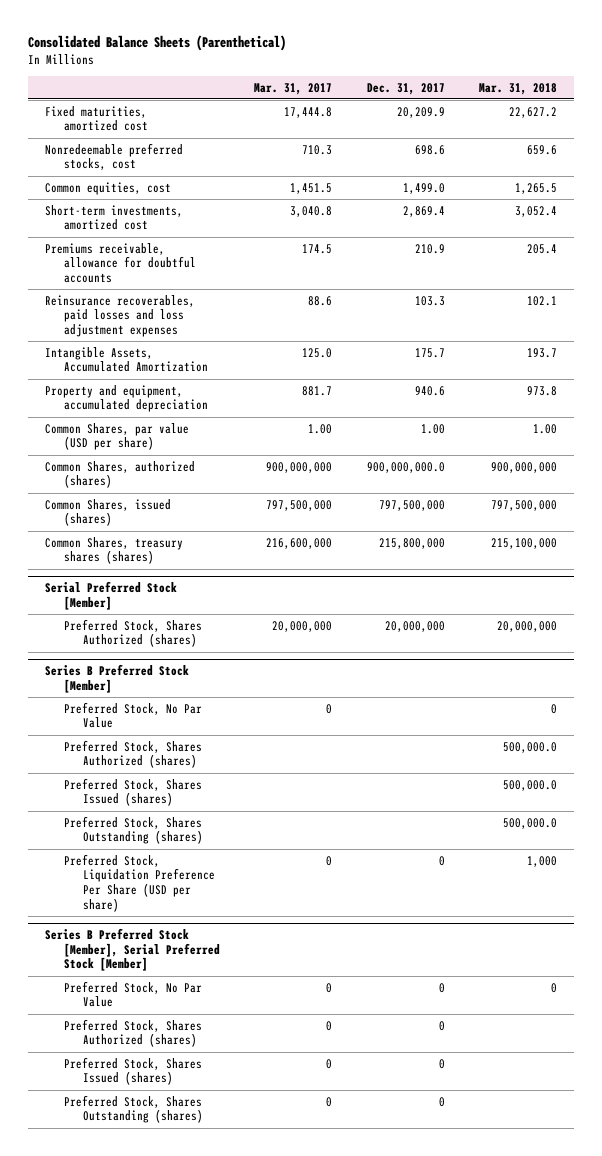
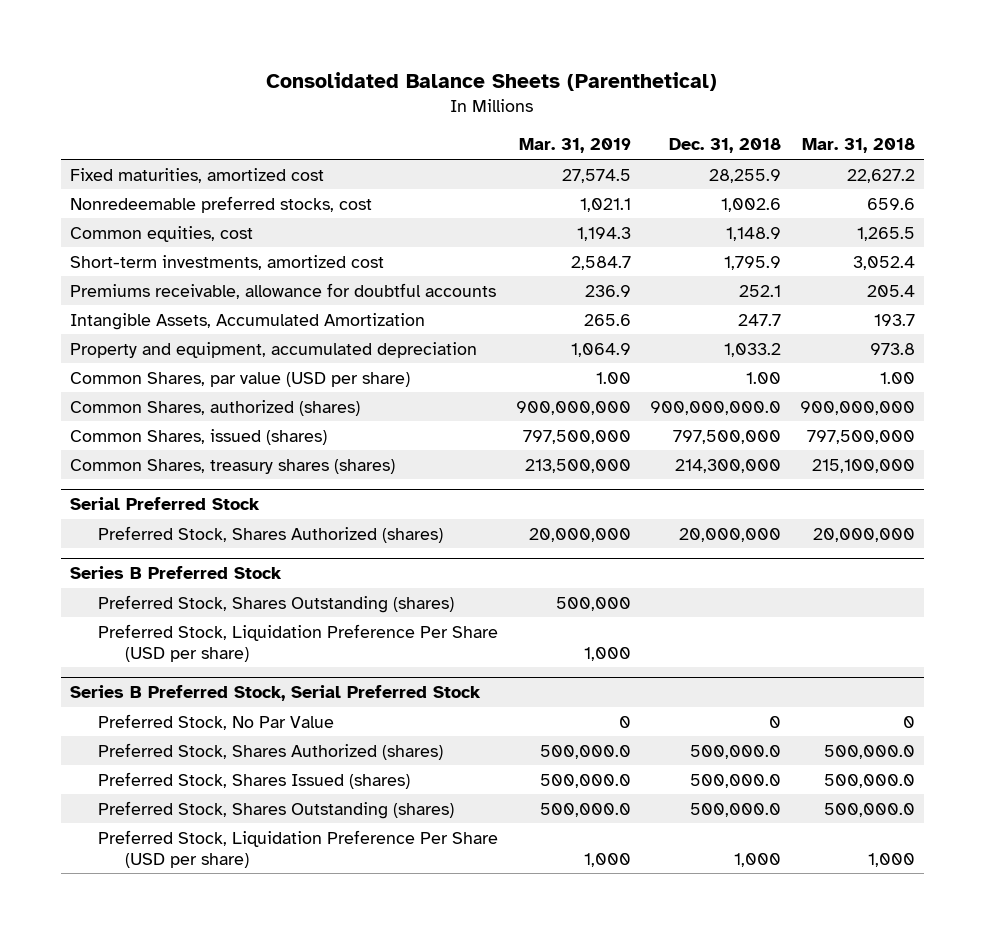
[254,82,333,95] Mar. 31, 2017 -> none
[366,82,445,95] Dec. 31, 2017 -> none
none -> [519,138,632,154] Mar. 31, 2019
none -> [669,138,782,154] Dec. 31, 2018
[45,294,196,338] Reinsurance recoverables, paid losses and loss adjustment expenses -> none
[45,581,178,610] Serial Preferred Stock [Member] -> [70,497,261,511] Serial Preferred Stock
[45,664,190,693] Series B Preferred Stock [Member] -> [70,566,283,580] Series B Preferred Stock
none -> [97,594,454,613] Preferred Stock, Shares Outstanding (shares)
none -> [97,623,498,662] Preferred Stock, Liquidation Preference Per Share (USD per share)
none -> [70,685,482,702] Series B Preferred Stock, Serial Preferred Stock
[45,928,221,972] Series B Preferred Stock [Member], Serial Preferred Stock [Member] -> none
[64,980,203,1008] Preferred Stock, No Par Value -> none
[64,1018,203,1048] Preferred Stock, Shares Authorized (shares) -> none
[64,1056,203,1086] Preferred Stock, Shares Issued (shares) -> none
[64,1094,203,1124] Preferred Stock, Shares Outstanding (shares) -> none

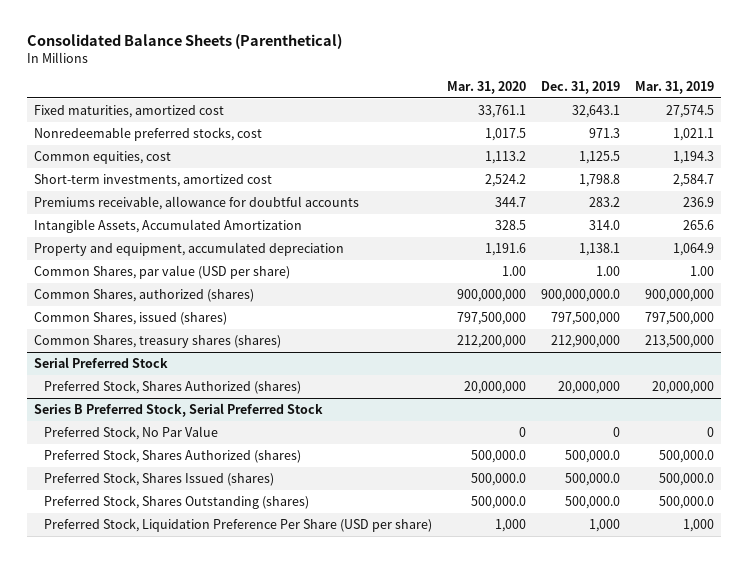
[669,138,782,154] Dec. 31, 2018 -> none
[801,138,915,154] Mar. 31, 2018 -> none
none -> [446,81,526,95] Mar. 31, 2020
none -> [540,81,620,95] Dec. 31, 2019
[70,566,283,580] Series B Preferred Stock -> none
[97,594,454,613] Preferred Stock, Shares Outstanding (shares) -> none
[97,623,498,662] Preferred Stock, Liquidation Preference Per Share (USD per share) -> none

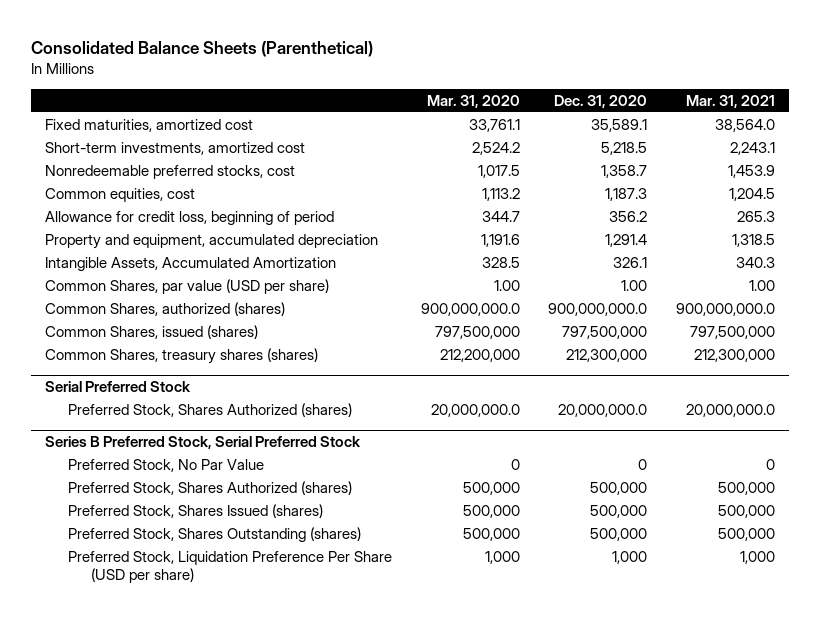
[540,81,620,95] Dec. 31, 2019 -> none
[634,81,714,95] Mar. 31, 2019 -> none
none -> [554,94,648,108] Dec. 31, 2020
none -> [685,94,775,108] Mar. 31, 2021
[34,173,273,187] Short-term investments, amortized cost -> [45,141,306,155] Short-term investments, amortized cost
[34,195,360,210] Premiums receivable, allowance for doubtful accounts -> [45,210,335,225] Allowance for credit loss, beginning of period
[34,218,303,233] Intangible Assets, Accumulated Amortization -> [45,256,337,271] Intangible Assets, Accumulated Amortization
[456,288,526,302] 900,000,000 -> [420,302,520,316] 900,000,000.0
[463,380,526,394] 20,000,000 -> [430,403,520,417] 20,000,000.0
[470,449,526,463] 500,000.0 -> [462,481,520,495] 500,000
[470,472,526,486] 500,000.0 -> [462,504,520,518] 500,000
[470,495,526,509] 500,000.0 -> [462,527,520,541] 500,000

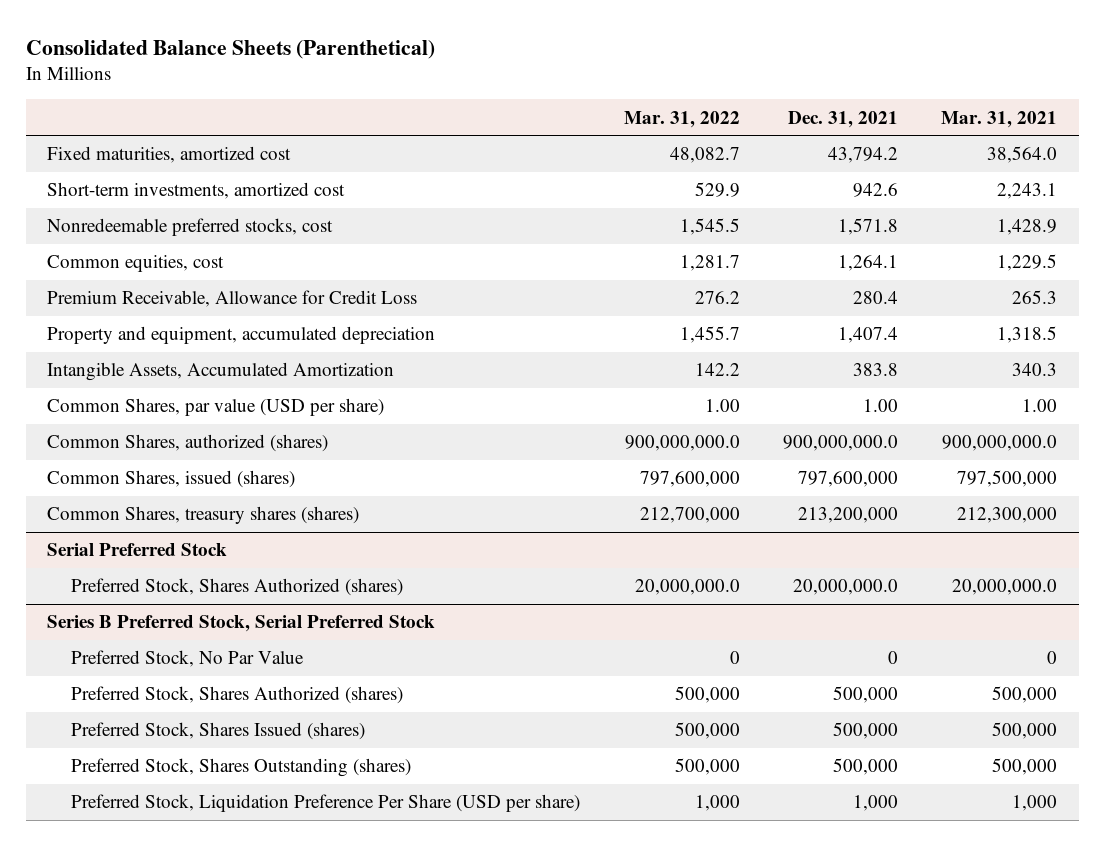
[426,94,520,108] Mar. 31, 2020 -> none
[554,94,648,108] Dec. 31, 2020 -> none
none -> [623,110,740,128] Mar. 31, 2022
none -> [787,110,898,128] Dec. 31, 2021
[727,164,775,178] 1,453.9 -> [996,219,1057,236] 1,428.9
[728,187,775,201] 1,204.5 -> [996,254,1057,272] 1,229.5
[45,210,335,225] Allowance for credit loss, beginning of period -> [47,290,418,308] Premium Receivable, Allowance for Credit Loss

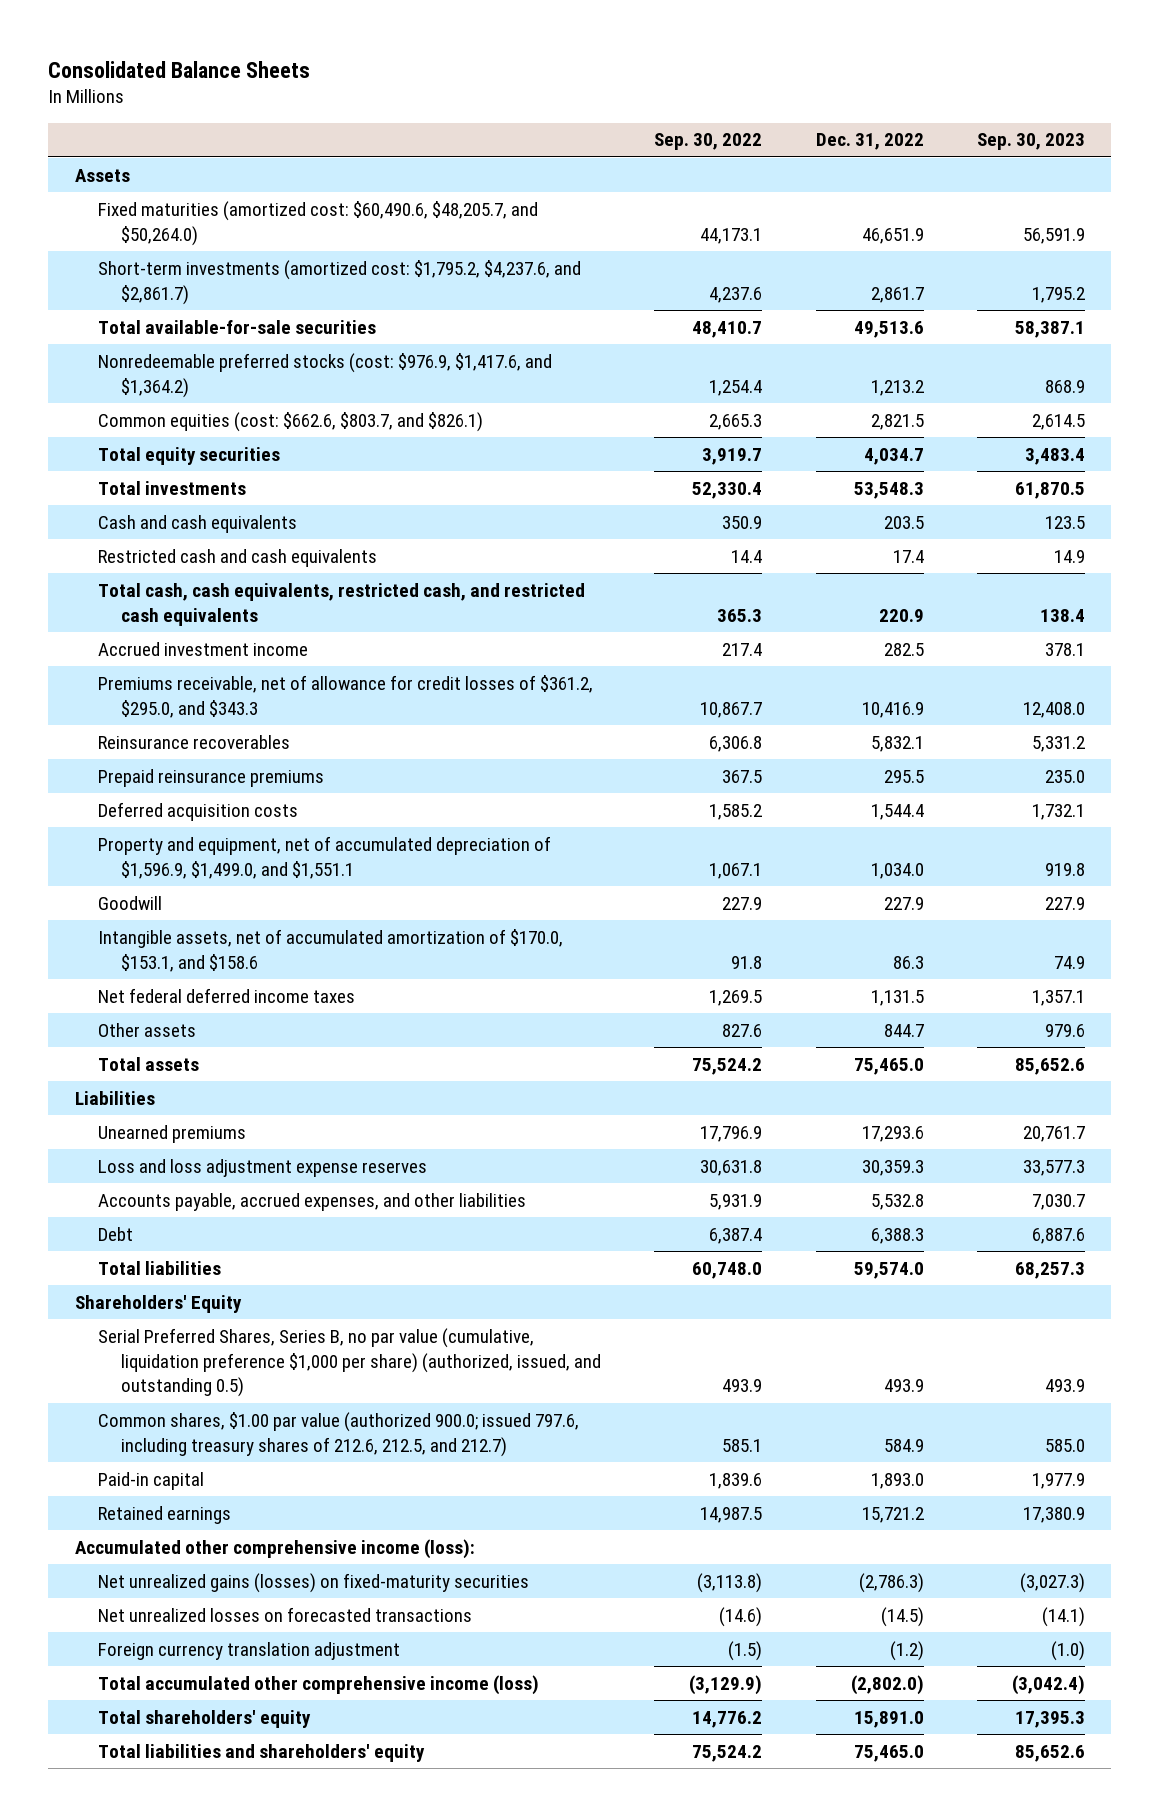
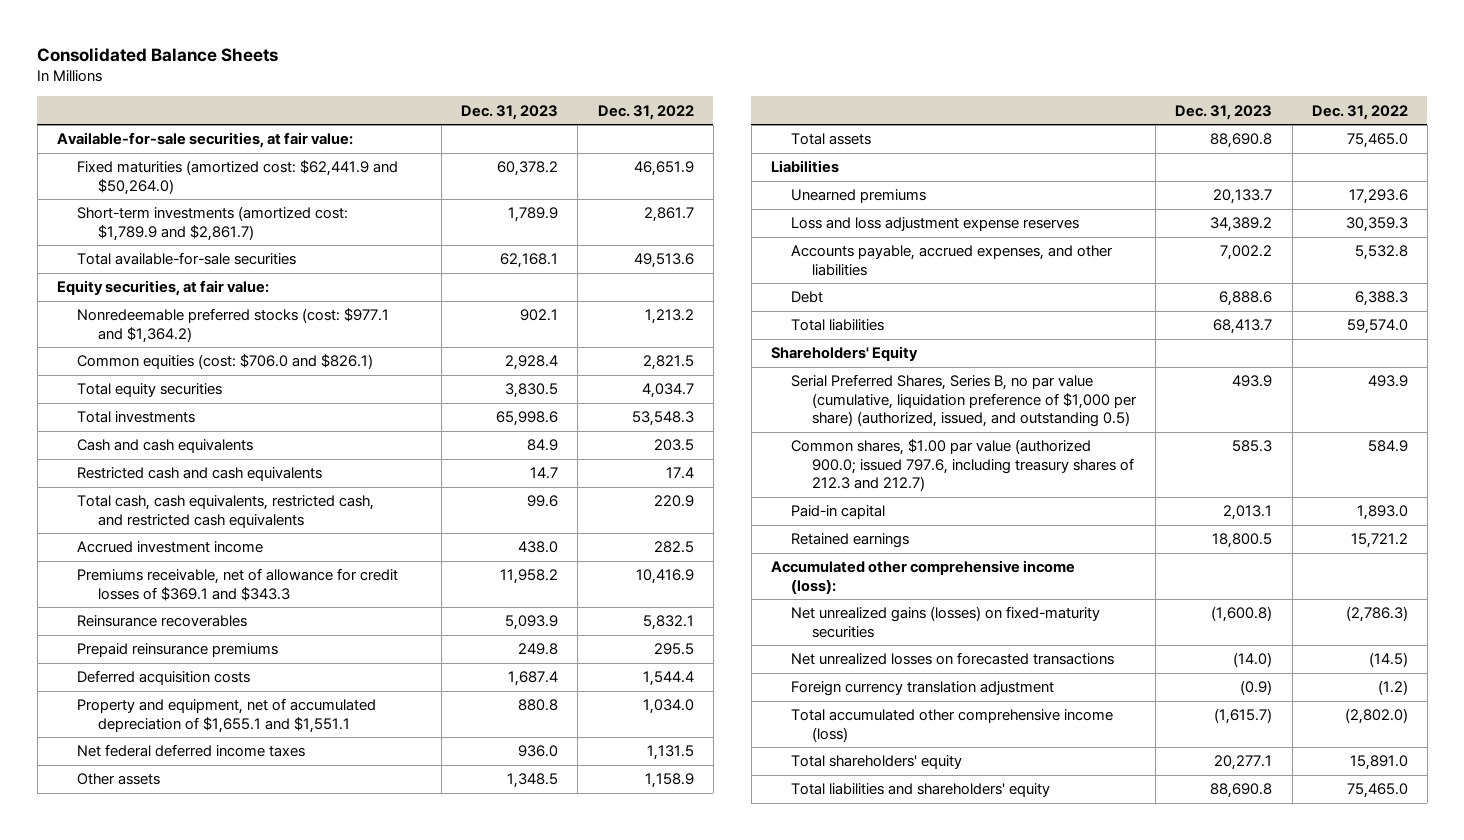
[654,133,763,151] Sep. 30, 2022 -> none
[976,133,1085,151] Sep. 30, 2023 -> none
none -> [461,104,559,120] Dec. 31, 2023
[74,168,130,182] Assets -> none
none -> [56,132,353,149] Available-for-sale securities, at fair value:
[97,200,538,246] Fixed maturities (amortized cost: $60,490.6, $48,205.7, and $50,264.0) -> [77,160,399,195] Fixed maturities (amortized cost: $62,441.9 and $50,264.0)
[97,259,581,305] Short-term investments (amortized cost: $1,795.2, $4,237.6, and $2,861.7) -> [77,206,349,241] Short-term investments (amortized cost: $1,789.9 and $2,861.7)
none -> [56,280,269,297] Equity securities, at fair value:
[97,352,552,398] Nonredeemable preferred stocks (cost: $976.9, $1,417.6, and $1,364.2) -> [77,308,390,343] Nonredeemable preferred stocks (cost: $977.1 and $1,364.2)
[97,411,483,432] Common equities (cost: $662.6, $803.7, and $826.1) -> [77,354,374,370] Common equities (cost: $706.0 and $826.1)
[97,674,593,718] Premiums receivable, net of allowance for credit losses of $361.2, $295.0, and $343.3 -> [77,568,399,601] Premiums receivable, net of allowance for credit losses of $369.1 and $343.3
[97,895,162,910] Goodwill -> none
[97,928,563,972] Intangible assets, net of accumulated amortization of $170.0, $153.1, and $158.6 -> none
[97,835,551,879] Property and equipment, net of accumulated depreciation of $1,596.9, $1,499.0, and $1,551.1 -> [77,698,377,733] Property and equipment, net of accumulated depreciation of $1,655.1 and $1,551.1
[883,1023,924,1037] 844.7 -> [644,773,694,789] 1,158.9
[97,1327,601,1398] Serial Preferred Shares, Series B, no par value (cumulative, liquidation preference $1,000 per share) (authorized, issued, and outstanding 0.5) -> [791,374,1138,427] Serial Preferred Shares, Series B, no par value (cumulative, liquidation preference of $1,000 per share) (authorized, issued, and outstanding 0.5)
[97,1411,579,1457] Common shares, $1.00 par value (authorized 900.0; issued 797.6, including treasury shares of 212.6, 212.5, and 212.7) -> [791,439,1135,491] Common shares, $1.00 par value (authorized 900.0; issued 797.6, including treasury shares of 212.3 and 212.7)

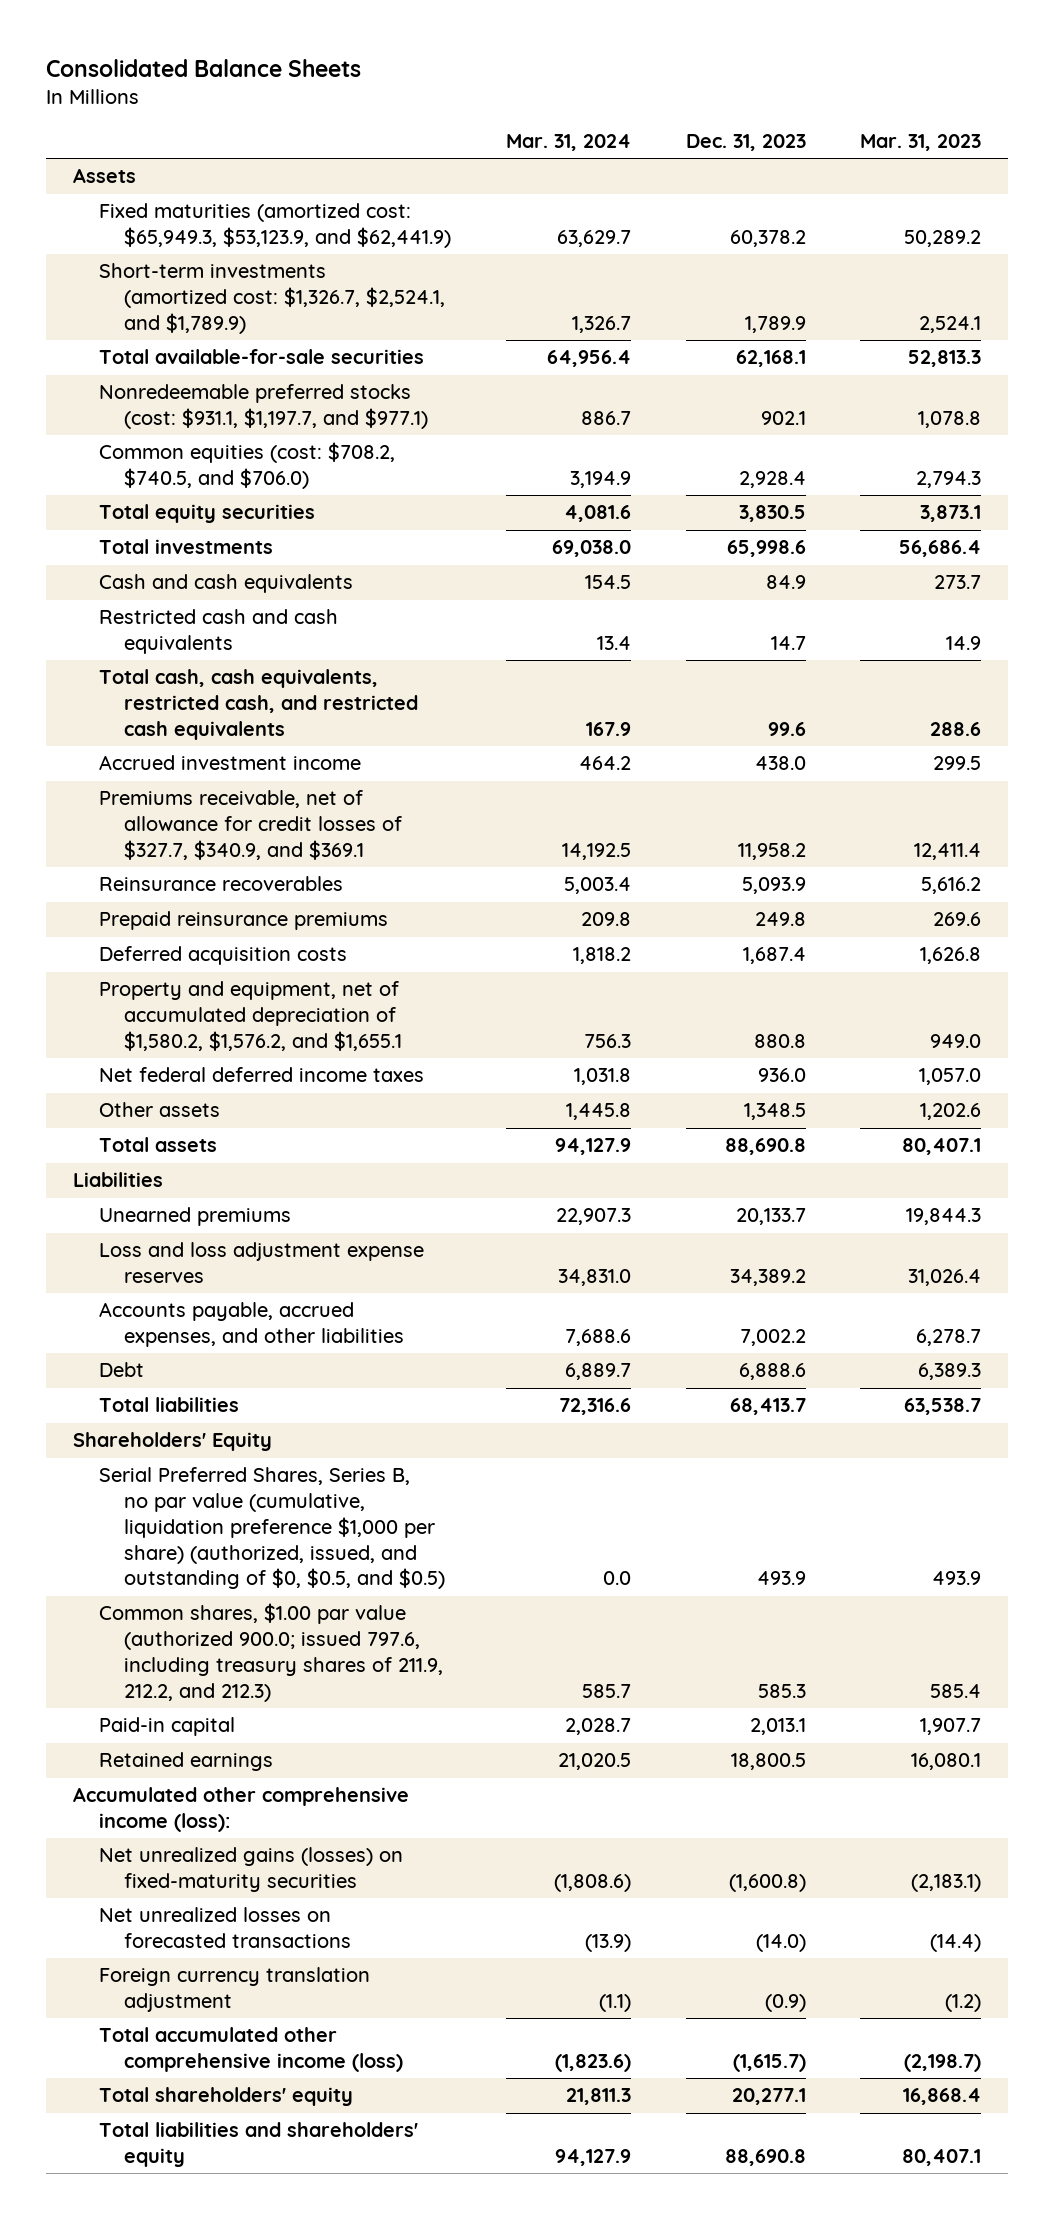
[597,104,694,120] Dec. 31, 2022 -> none
none -> [505,134,631,152] Mar. 31, 2024
none -> [860,134,982,152] Mar. 31, 2023
[56,132,353,149] Available-for-sale securities, at fair value: -> none
none -> [73,168,137,184] Assets
[77,160,399,195] Fixed maturities (amortized cost: $62,441.9 and $50,264.0) -> [98,203,452,249] Fixed maturities (amortized cost: $65,949.3, $53,123.9, and $62,441.9)
[77,206,349,241] Short-term investments (amortized cost: $1,789.9 and $2,861.7) -> [98,263,446,334] Short-term investments (amortized cost: $1,326.7, $2,524.1, and $1,789.9)
[56,280,269,297] Equity securities, at fair value: -> none
[77,308,390,343] Nonredeemable preferred stocks (cost: $977.1 and $1,364.2) -> [98,384,429,430] Nonredeemable preferred stocks (cost: $931.1, $1,197.7, and $977.1)
[77,354,374,370] Common equities (cost: $706.0 and $826.1) -> [98,442,395,490] Common equities (cost: $708.2, $740.5, and $706.0)
[77,568,399,601] Premiums receivable, net of allowance for credit losses of $369.1 and $343.3 -> [98,790,403,860] Premiums receivable, net of allowance for credit losses of $327.7, $340.9, and $369.1
[77,698,377,733] Property and equipment, net of accumulated depreciation of $1,655.1 and $1,551.1 -> [98,981,403,1051] Property and equipment, net of accumulated depreciation of $1,580.2, $1,576.2, and $1,655.1
[791,374,1138,427] Serial Preferred Shares, Series B, no par value (cumulative, liquidation preference of $1,000 per share) (authorized, issued, and outstanding 0.5) -> [98,1467,446,1590] Serial Preferred Shares, Series B, no par value (cumulative, liquidation preference $1,000 per share) (authorized, issued, and outstanding of $0, $0.5, and $0.5)
[791,439,1135,491] Common shares, $1.00 par value (authorized 900.0; issued 797.6, including treasury shares of 212.3 and 212.7) -> [98,1603,444,1702] Common shares, $1.00 par value (authorized 900.0; issued 797.6, including treasury shares of 211.9, 212.2, and 212.3)

